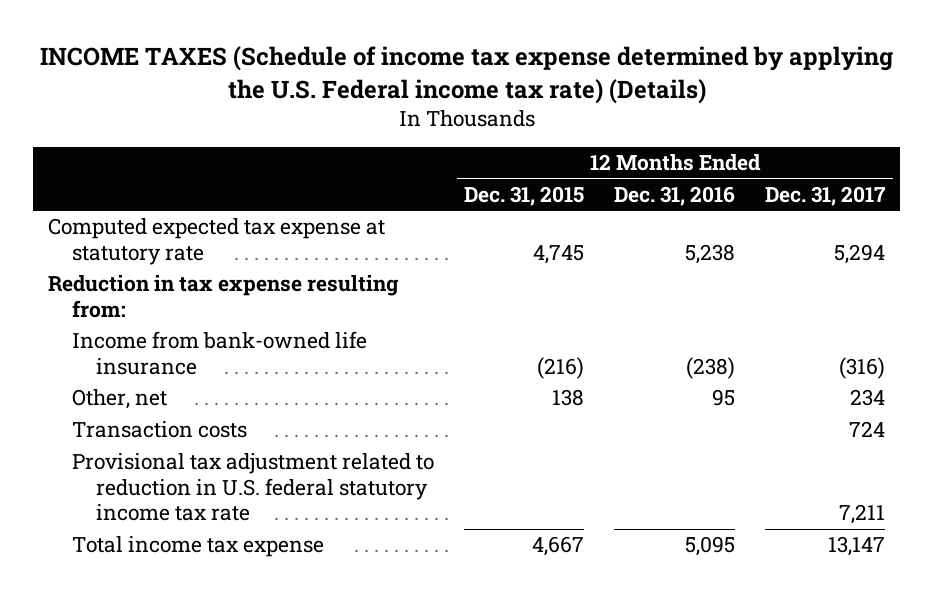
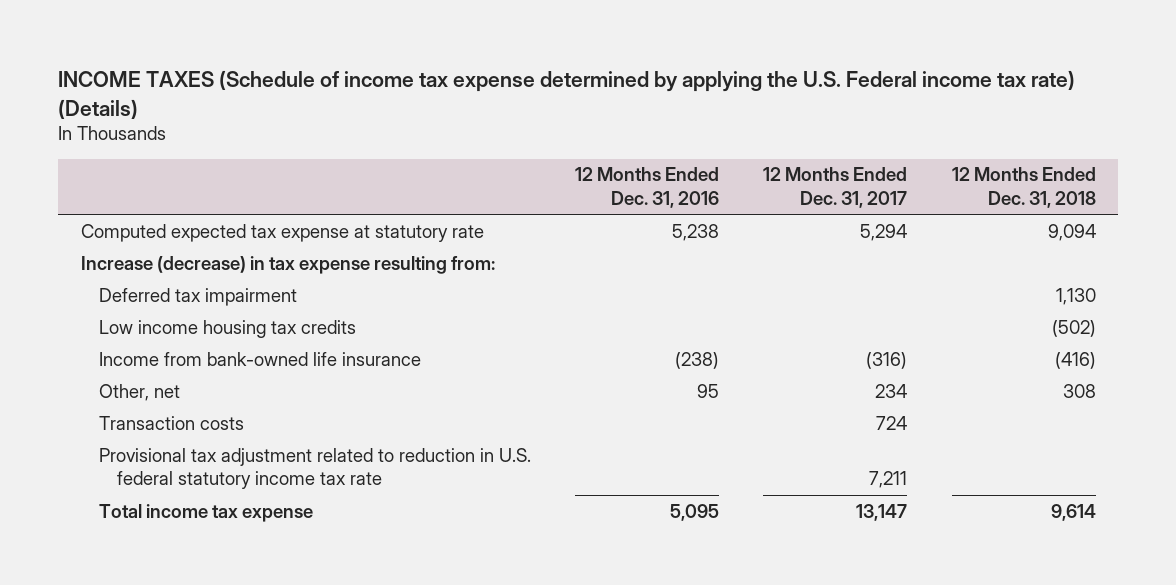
[464,185,585,206] Dec. 31, 2015 -> none
none -> [951,167,1096,209] 12 Months Ended Dec. 31, 2018
[48,275,400,318] Reduction in tax expense resulting from: -> [80,255,495,274] Increase (decrease) in tax expense resulting from:
none -> [98,287,297,306] Deferred tax impairment
none -> [98,319,356,338] Low income housing tax credits

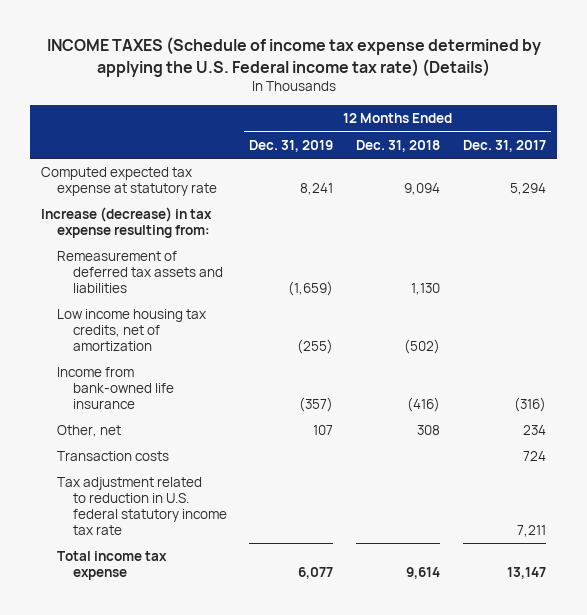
[575,167,720,209] 12 Months Ended Dec. 31, 2016 -> none
none -> [249,139,334,152] Dec. 31, 2019
[98,287,297,306] Deferred tax impairment -> [57,251,223,293] Remeasurement of deferred tax assets and liabilities
[98,319,356,338] Low income housing tax credits -> [57,309,207,351] Low income housing tax credits, net of amortization
[98,447,531,490] Provisional tax adjustment related to reduction in U.S. federal statutory income tax rate -> [57,477,227,535] Tax adjustment related to reduction in U.S. federal statutory income tax rate

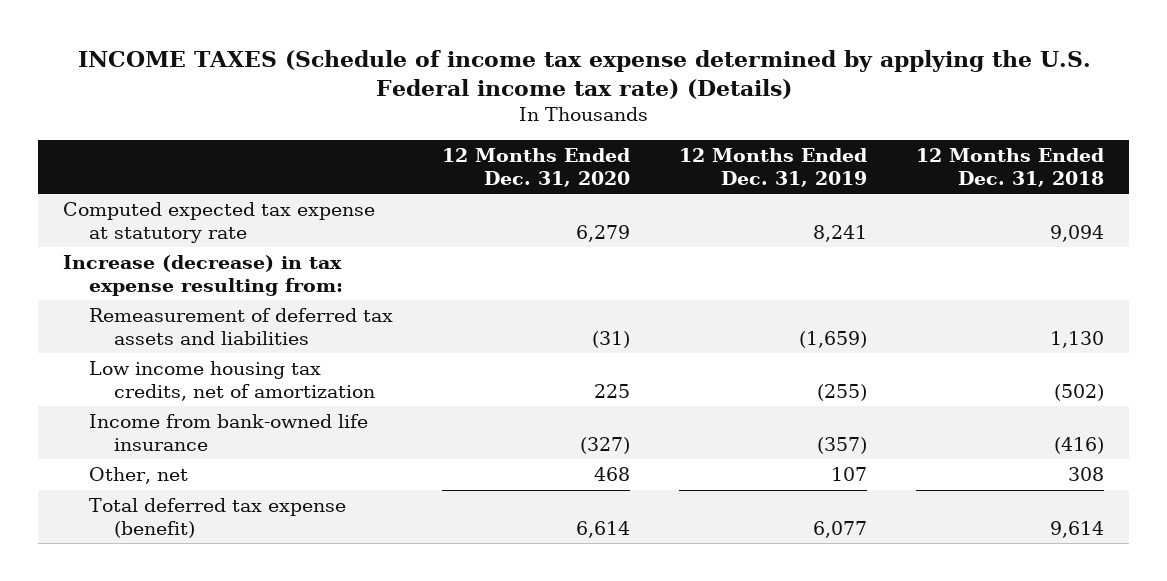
[462,139,546,152] Dec. 31, 2017 -> none
none -> [441,148,630,187] 12 Months Ended Dec. 31, 2020
[57,451,170,462] Transaction costs -> none
[57,477,227,535] Tax adjustment related to reduction in U.S. federal statutory income tax rate -> none
[57,551,168,581] Total income tax expense -> [88,498,346,538] Total deferred tax expense (benefit)

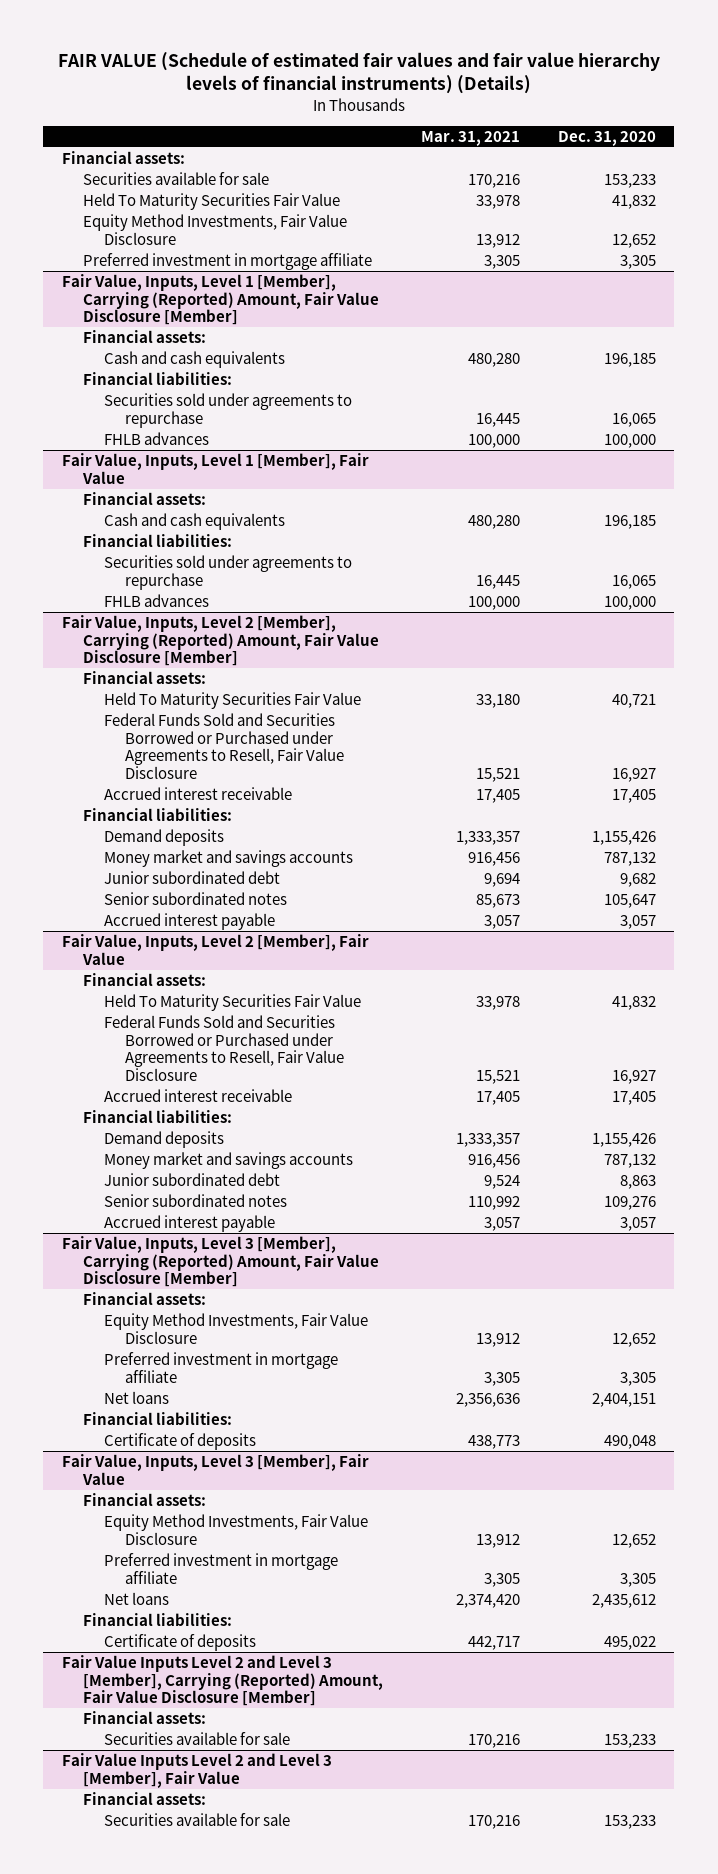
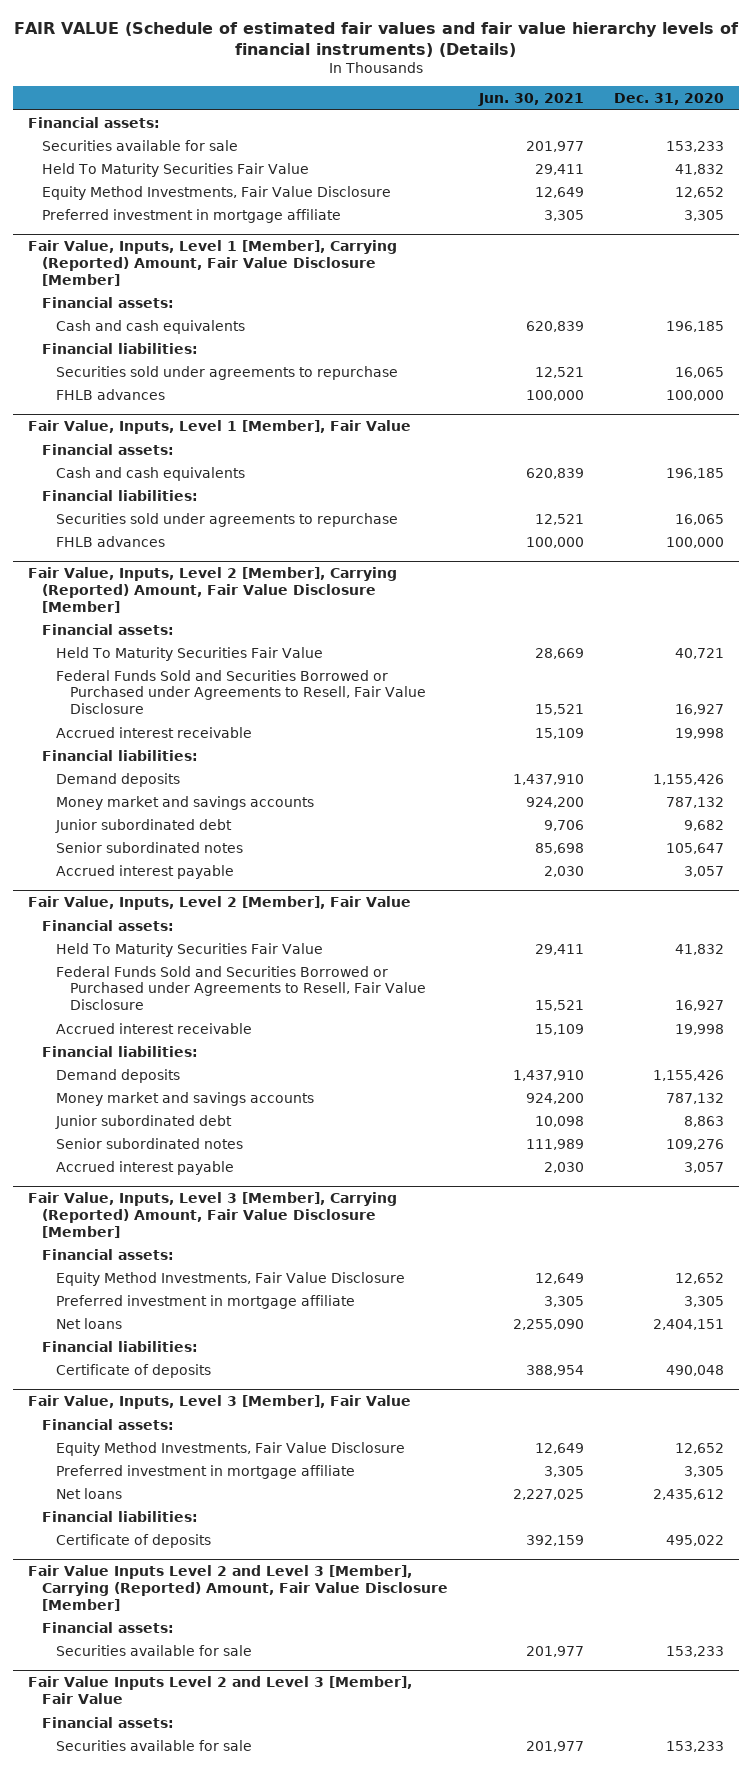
[420,130,520,146] Mar. 31, 2021 -> none
none -> [477,92,584,106] Jun. 30, 2021
[611,789,656,804] 17,405 -> [674,727,724,739] 19,998
[611,1091,656,1106] 17,405 -> [674,1023,724,1035] 19,998

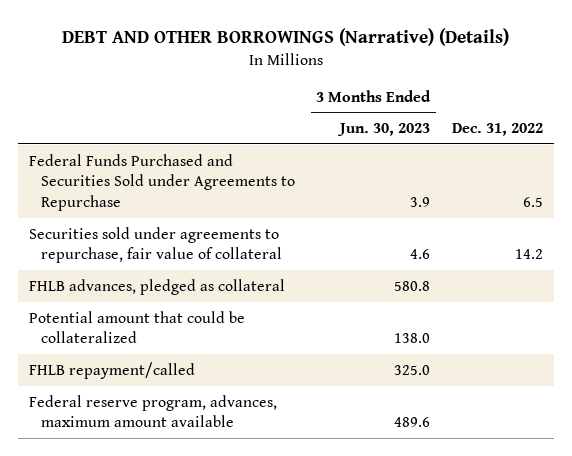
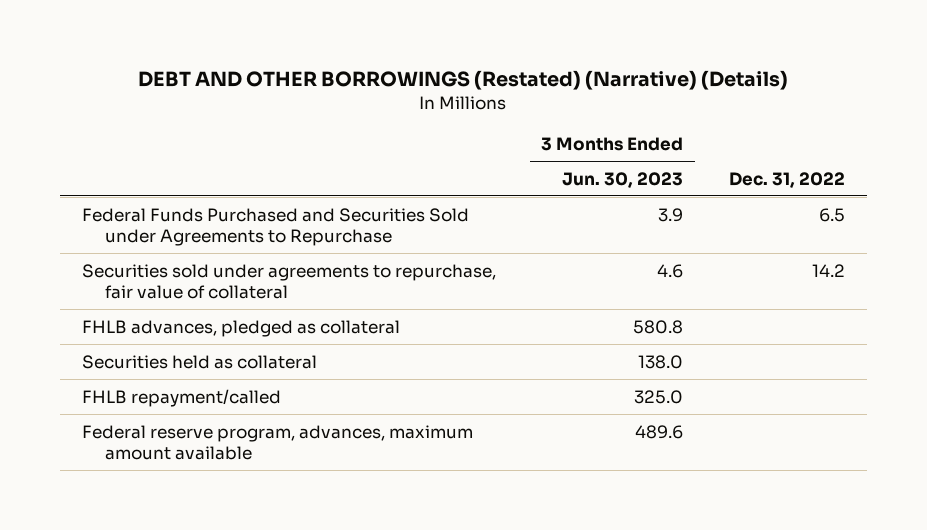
[61,27,509,46] DEBT AND OTHER BORROWINGS (Narrative) (Details) -> [138,70,789,91] DEBT AND OTHER BORROWINGS (Restated) (Narrative) (Details)
[28,310,245,344] Potential amount that could be collateralized -> [82,354,318,369] Securities held as collateral

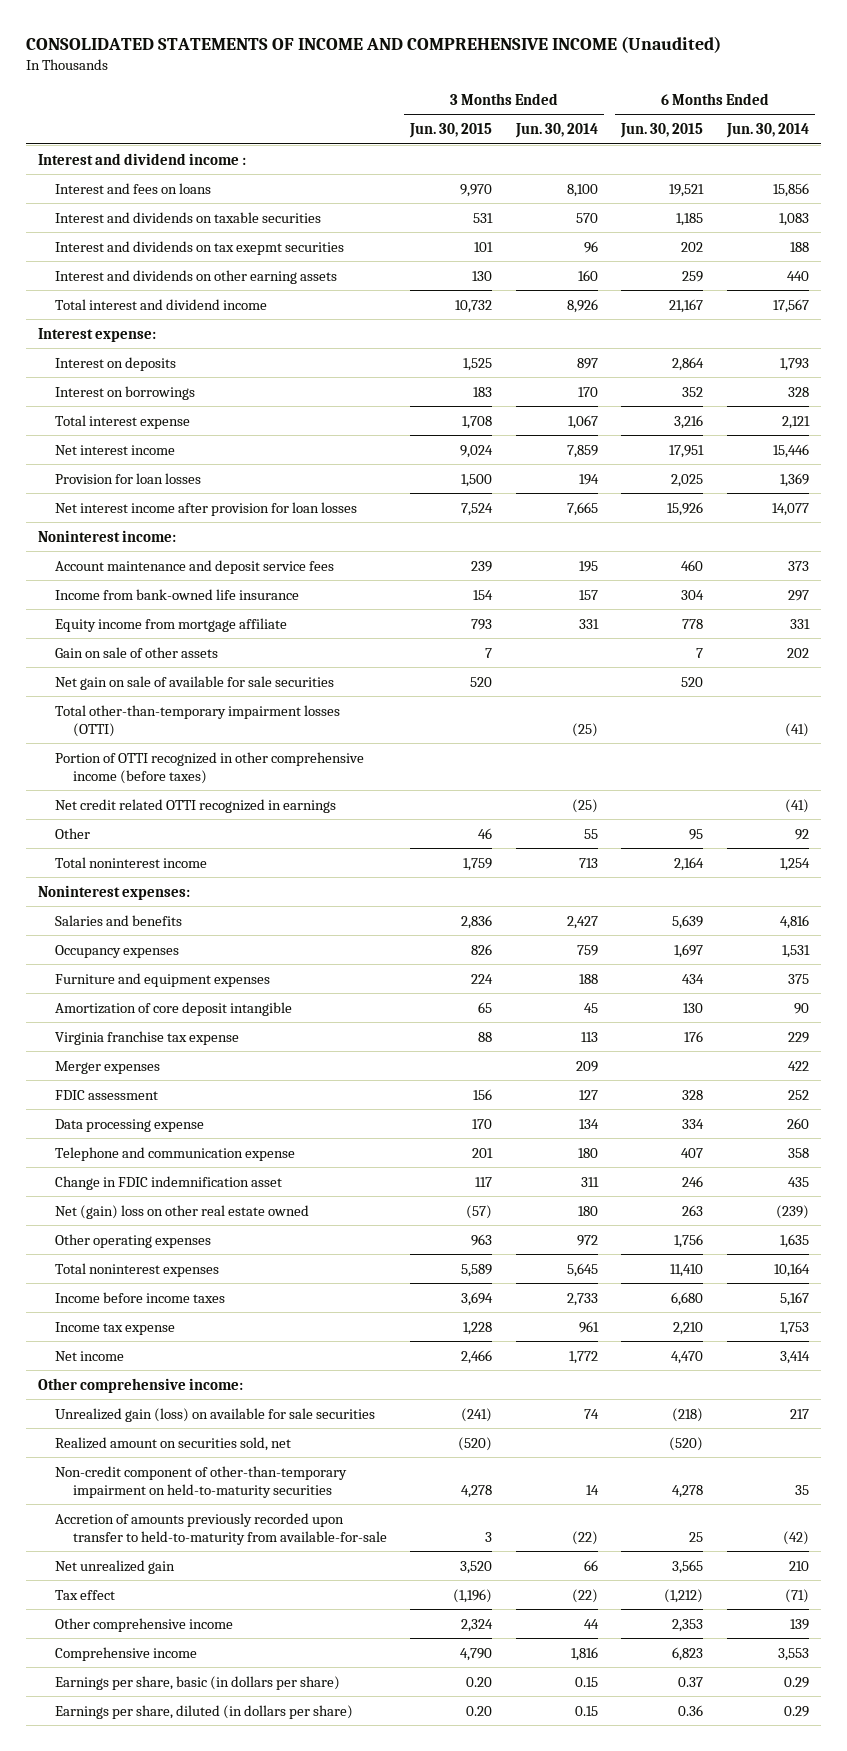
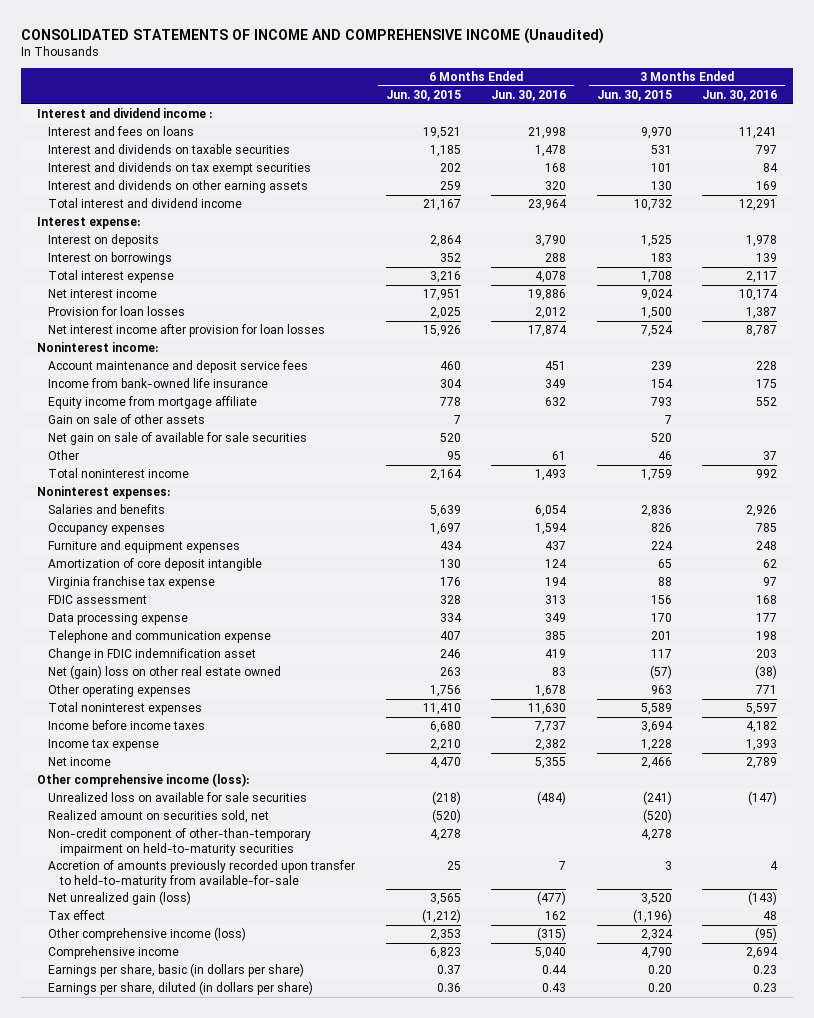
[514,123,598,139] Jun. 30, 2014 -> none
[725,123,809,139] Jun. 30, 2014 -> none
none -> [491,89,567,101] Jun. 30, 2016
none -> [702,89,778,101] Jun. 30, 2016
[55,240,345,255] Interest and dividends on tax exepmt securities -> [48,162,312,176] Interest and dividends on tax exempt securities
[55,704,341,737] Total other-than-temporary impairment losses (OTTI) -> none
[55,751,365,784] Portion of OTTI recognized in other comprehensive income (before taxes) -> none
[55,798,337,813] Net credit related OTTI recognized in earnings -> none
[55,1060,161,1074] Merger expenses -> none
[37,1377,243,1393] Other comprehensive income: -> [36,773,249,788] Other comprehensive income (loss):
[55,1407,376,1422] Unrealized gain (loss) on available for sale securities -> [48,792,308,803] Unrealized loss on available for sale securities
[55,1559,176,1574] Net unrealized gain -> [48,891,192,906] Net unrealized gain (loss)
[55,1617,234,1632] Other comprehensive income -> [48,927,247,942] Other comprehensive income (loss)

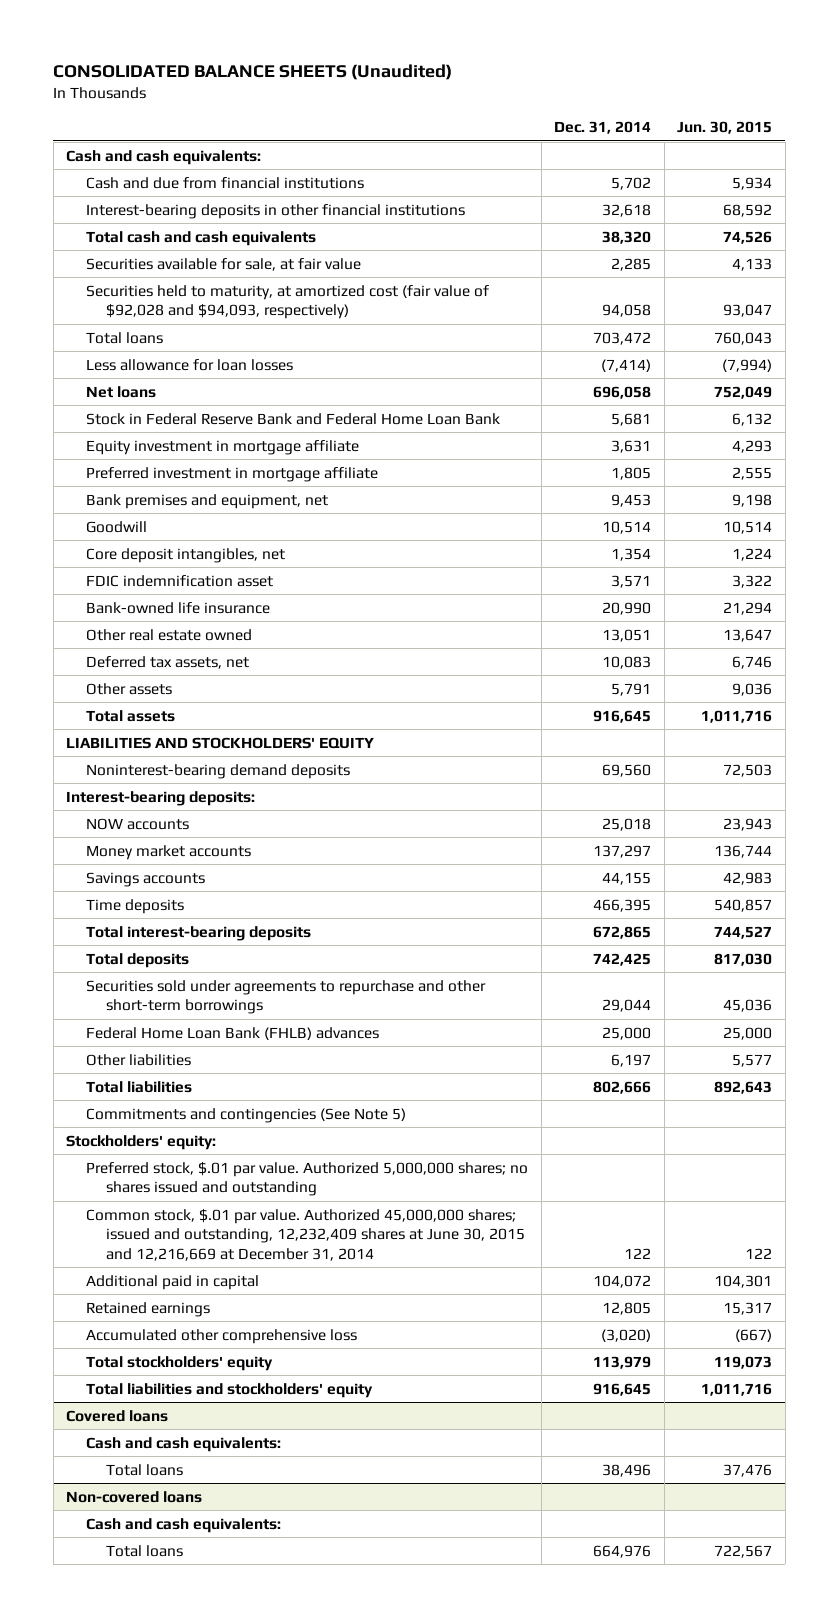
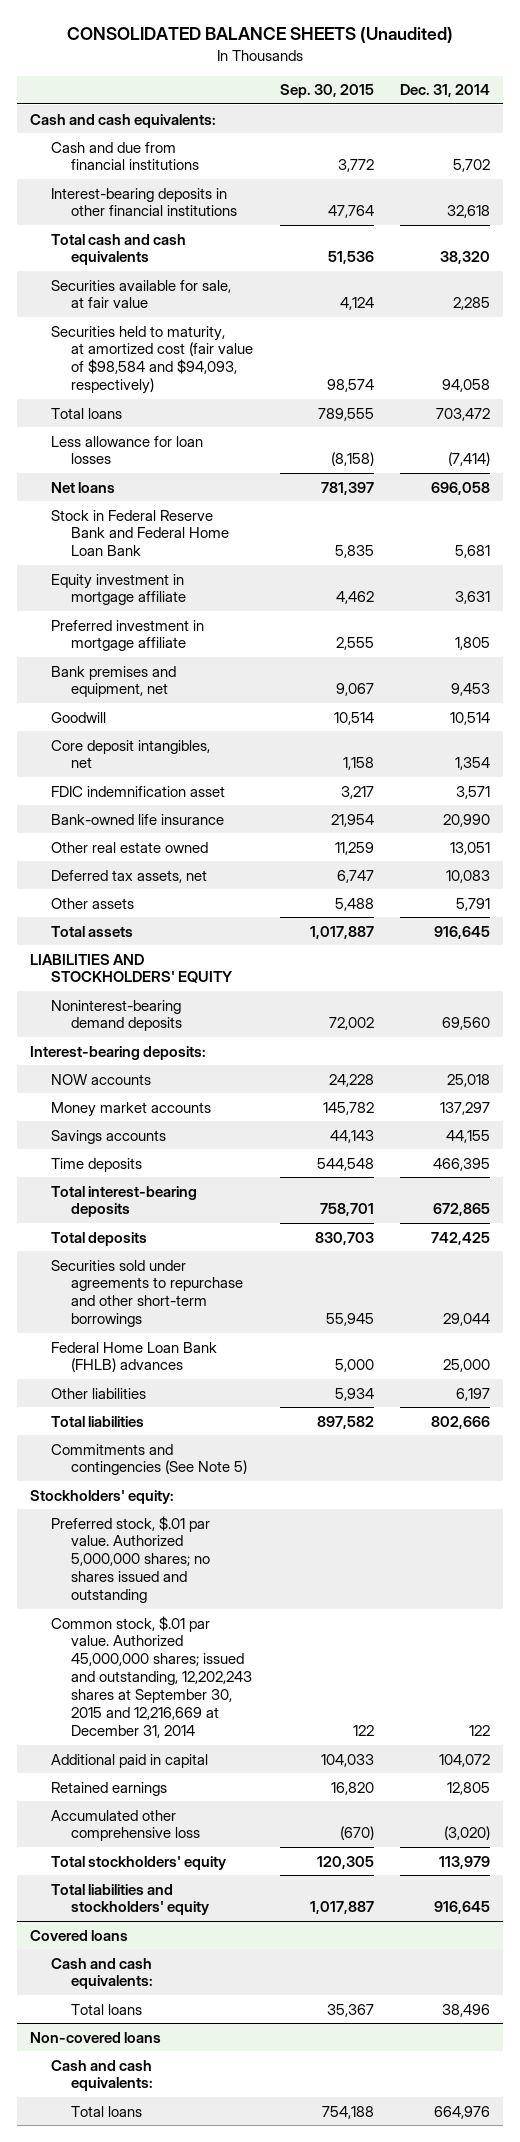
[677,121,773,135] Jun. 30, 2015 -> none
none -> [279,84,374,99] Sep. 30, 2015
[86,284,490,320] Securities held to maturity, at amortized cost (fair value of $92,028 and $94,093, respectively) -> [50,325,254,395] Securities held to maturity, at amortized cost (fair value of $98,584 and $94,093, respectively)
[86,1208,526,1261] Common stock, $.01 par value. Authorized 45,000,000 shares; issued and outstanding, 12,232,409 shares at June 30, 2015 and 12,216,669 at December 31, 2014 -> [50,1615,253,1739] Common stock, $.01 par value. Authorized 45,000,000 shares; issued and outstanding, 12,202,243 shares at September 30, 2015 and 12,216,669 at December 31, 2014

